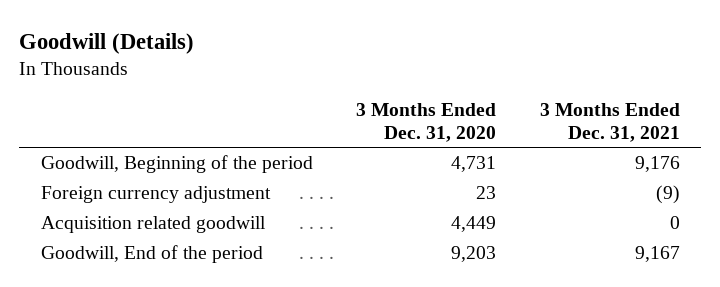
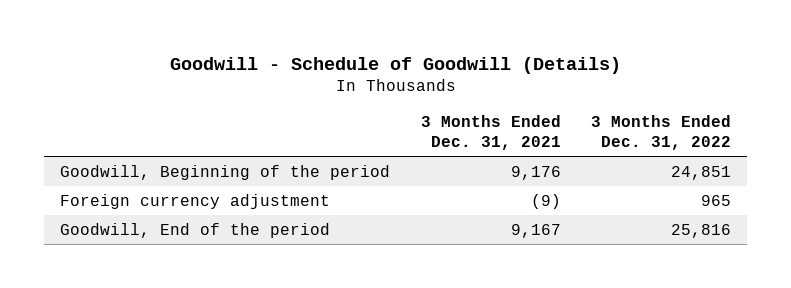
[18,33,194,55] Goodwill (Details) -> [169,56,621,74] Goodwill - Schedule of Goodwill (Details)
[356,102,497,142] 3 Months Ended Dec. 31, 2020 -> none
none -> [591,115,732,150] 3 Months Ended Dec. 31, 2022
[40,216,266,234] Acquisition related goodwill -> none

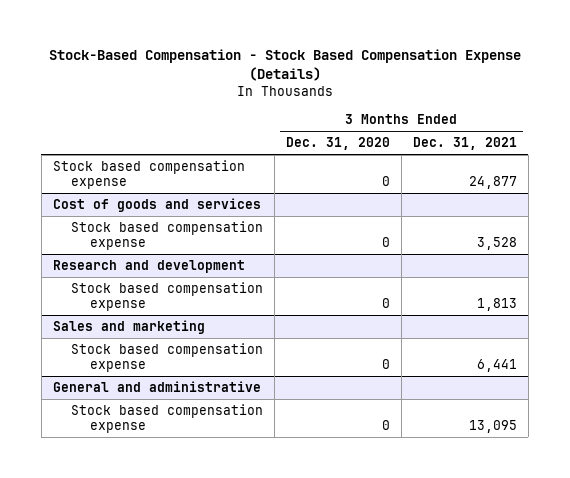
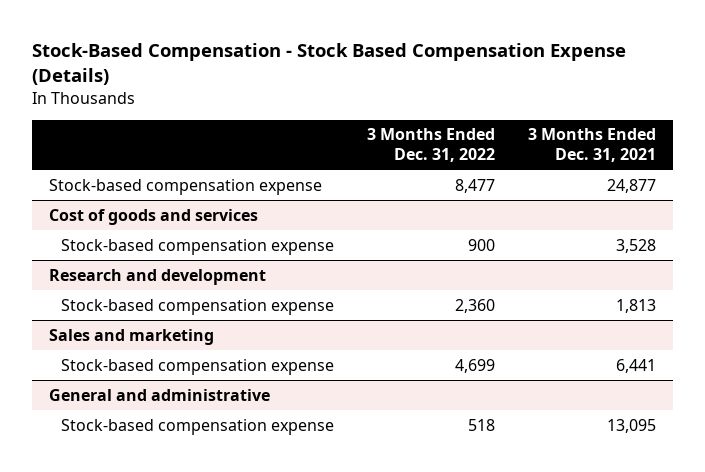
[286,137,391,151] Dec. 31, 2020 -> none
none -> [367,128,496,162] 3 Months Ended Dec. 31, 2022
[52,160,245,189] Stock based compensation expense -> [48,178,322,195] Stock-based compensation expense
[71,221,264,250] Stock based compensation expense -> [61,238,335,255] Stock-based compensation expense
[71,282,264,311] Stock based compensation expense -> [61,298,335,315] Stock-based compensation expense
[71,343,264,372] Stock based compensation expense -> [61,358,335,375] Stock-based compensation expense
[71,404,264,433] Stock based compensation expense -> [61,418,335,435] Stock-based compensation expense

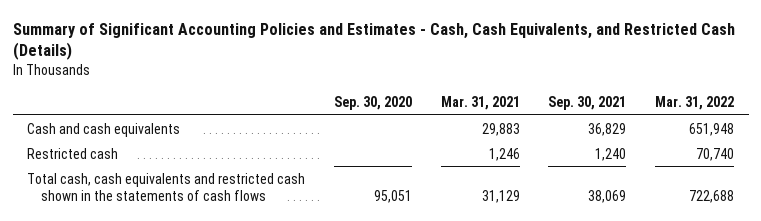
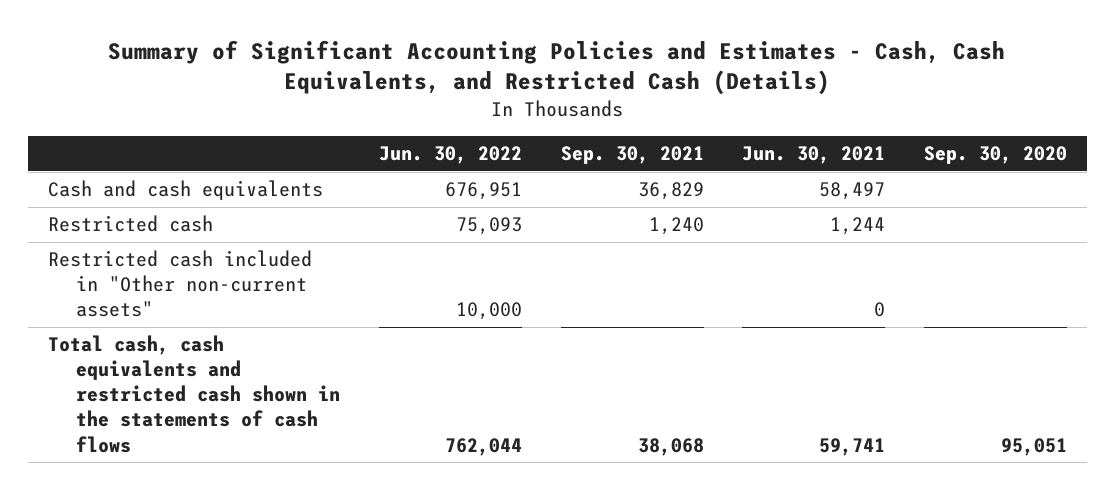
[440,95,520,110] Mar. 31, 2021 -> none
[655,95,735,110] Mar. 31, 2022 -> none
none -> [378,146,522,165] Jun. 30, 2022
none -> [742,146,886,165] Jun. 30, 2021
none -> [47,250,312,318] Restricted cash included in "Other non-current assets"
[588,189,627,203] 38,069 -> [637,437,704,456] 38,068

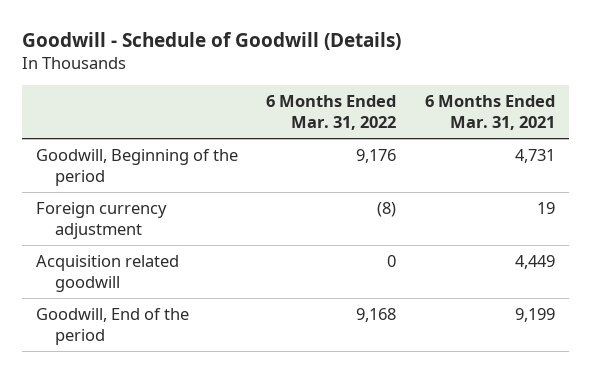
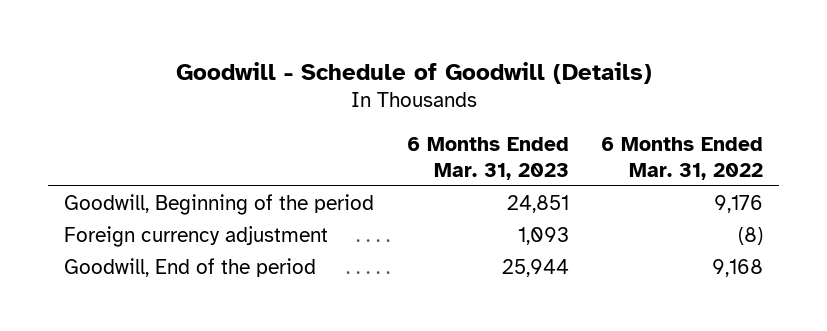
[424,95,555,131] 6 Months Ended Mar. 31, 2021 -> none
none -> [406,136,569,180] 6 Months Ended Mar. 31, 2023
[35,254,179,292] Acquisition related goodwill -> none

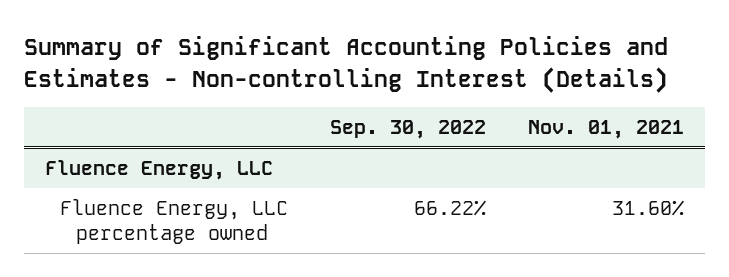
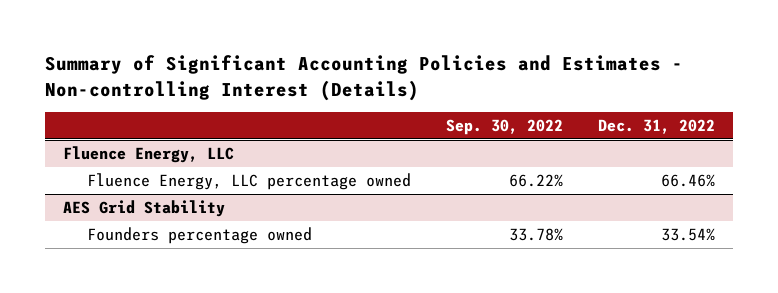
[527,120,684,140] Nov. 01, 2021 -> none
none -> [598,119,716,135] Dec. 31, 2022
none -> [62,200,225,218] AES Grid Stability
none -> [86,227,312,245] Founders percentage owned

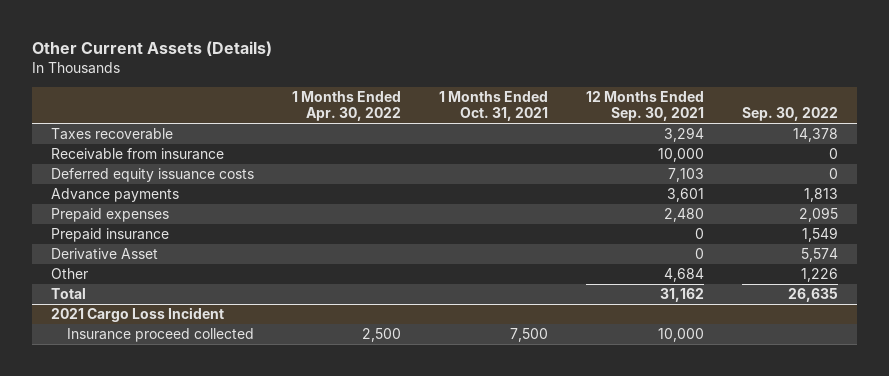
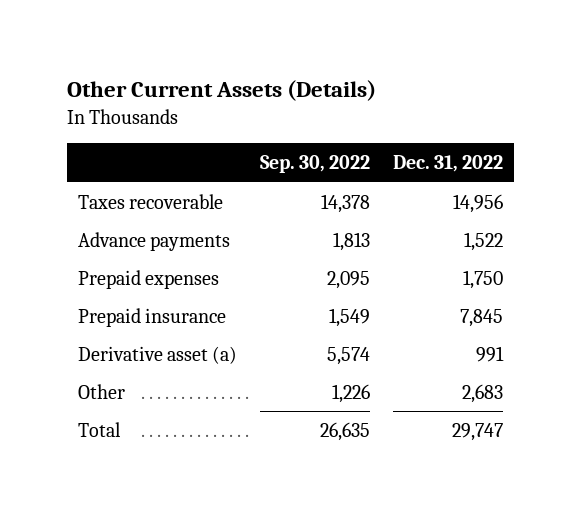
[292,90,402,122] 1 Months Ended Apr. 30, 2022 -> none
[439,90,549,122] 1 Months Ended Oct. 31, 2021 -> none
[586,90,705,122] 12 Months Ended Sep. 30, 2021 -> none
none -> [392,155,503,173] Dec. 31, 2022
[51,148,225,161] Receivable from insurance -> none
[51,168,255,183] Deferred equity issuance costs -> none
[51,248,159,261] Derivative Asset -> [78,345,238,364] Derivative asset (a)
[51,307,225,323] 2021 Cargo Loss Incident -> none
[67,328,255,343] Insurance proceed collected -> none

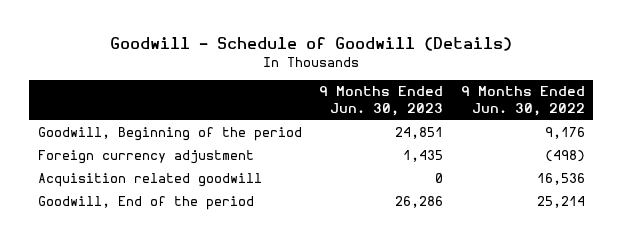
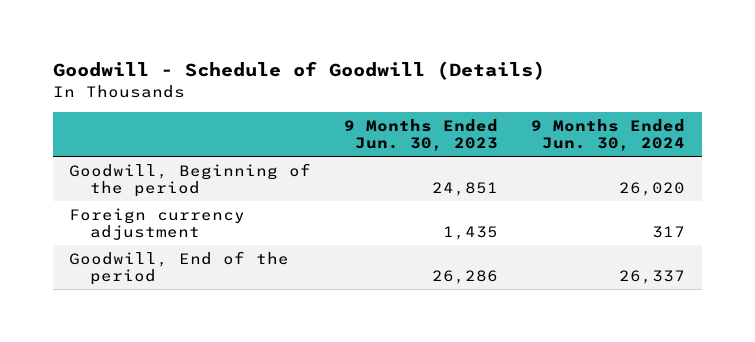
[460,86,585,116] 9 Months Ended Jun. 30, 2022 -> none
none -> [531,118,686,152] 9 Months Ended Jun. 30, 2024
[37,172,262,187] Acquisition related goodwill -> none

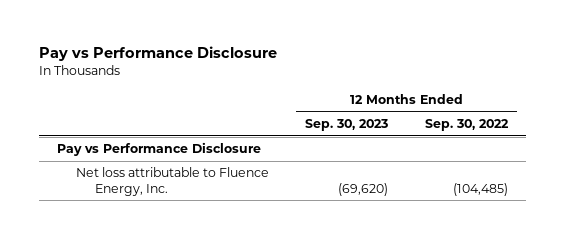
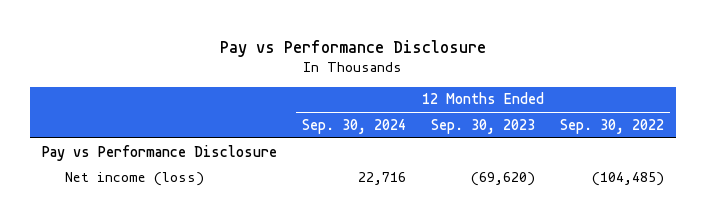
none -> [302,118,407,134] Sep. 30, 2024
[76,167,270,196] Net loss attributable to Fluence Energy, Inc. -> [64,171,204,186] Net income (loss)

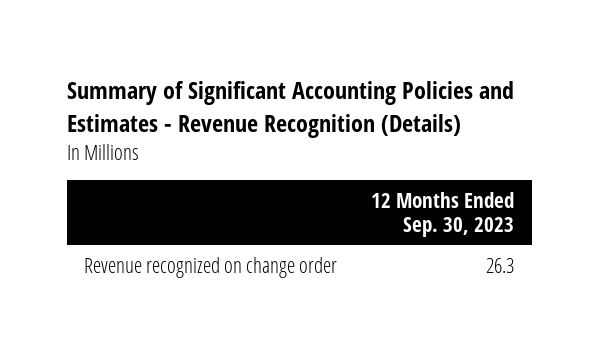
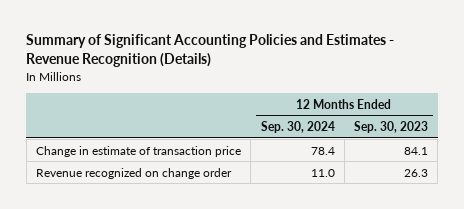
none -> [260,120,335,133] Sep. 30, 2024
none -> [36,145,242,157] Change in estimate of transaction price

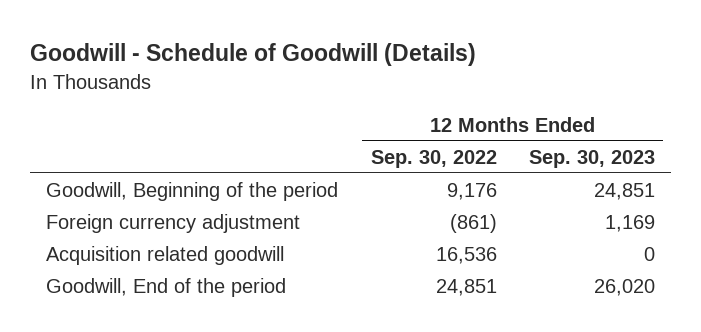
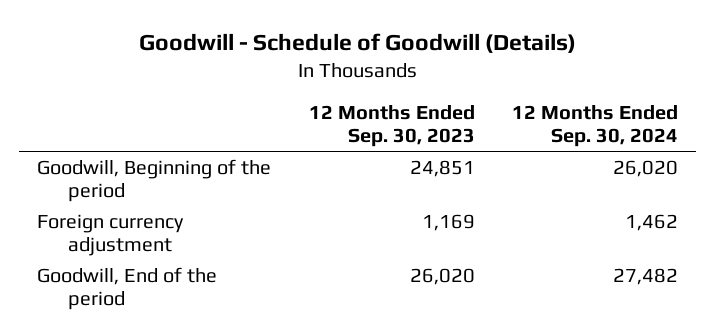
[370,149,497,168] Sep. 30, 2022 -> none
none -> [511,104,678,148] 12 Months Ended Sep. 30, 2024
[46,245,285,265] Acquisition related goodwill -> none

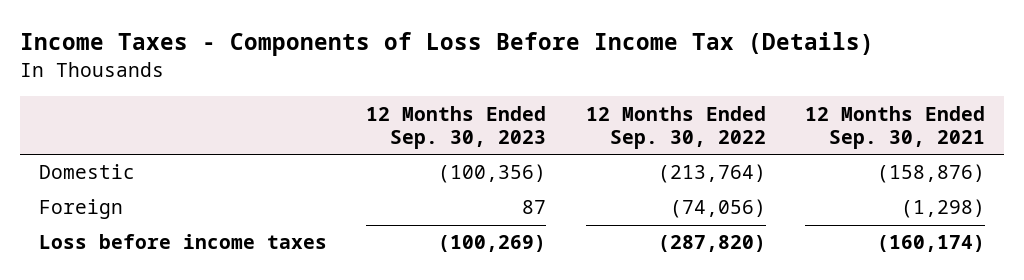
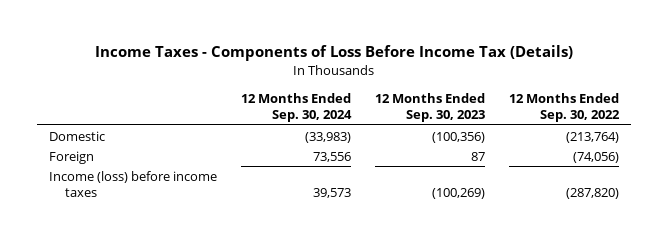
[804,105,985,149] 12 Months Ended Sep. 30, 2021 -> none
none -> [241,93,353,123] 12 Months Ended Sep. 30, 2024
[39,234,328,250] Loss before income taxes -> [48,170,217,197] Income (loss) before income taxes

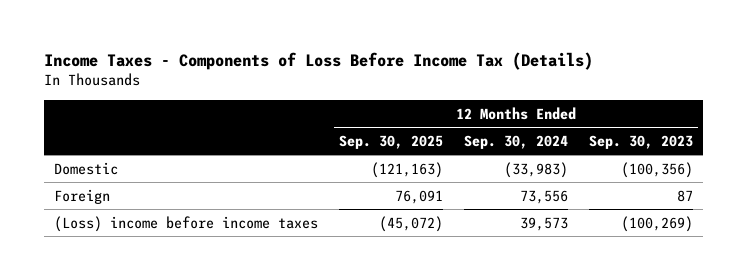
[509,93,621,123] 12 Months Ended Sep. 30, 2022 -> none
none -> [338,134,443,149] Sep. 30, 2025
[48,170,217,197] Income (loss) before income taxes -> [54,215,319,232] (Loss) income before income taxes

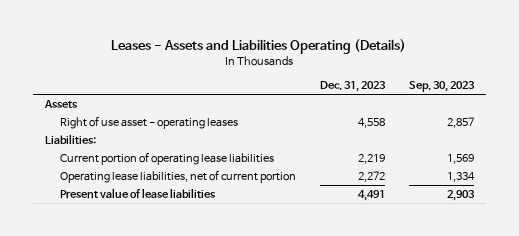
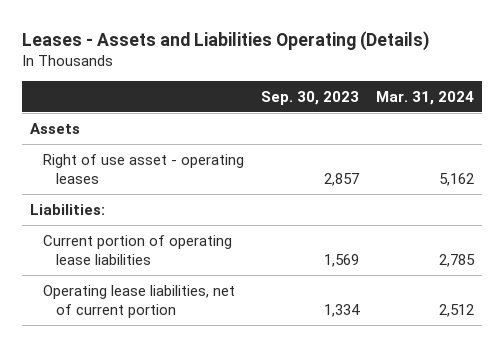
[320,81,387,93] Dec. 31, 2023 -> none
none -> [375,90,474,105] Mar. 31, 2024
[60,188,217,200] Present value of lease liabilities -> none

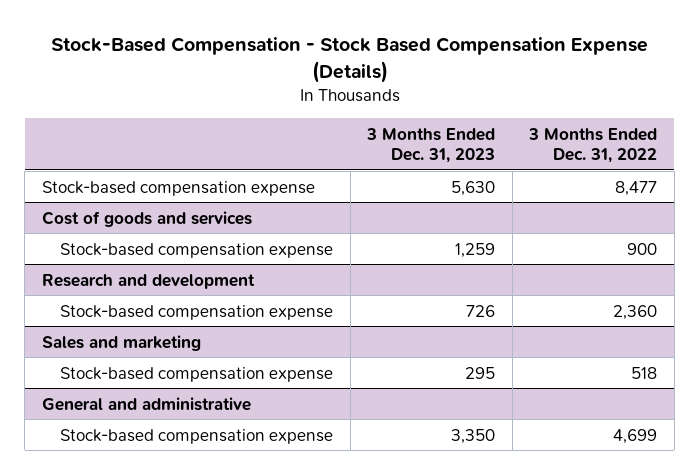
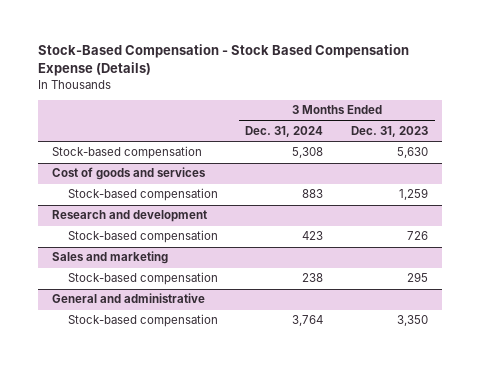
[528,127,658,163] 3 Months Ended Dec. 31, 2022 -> none
none -> [245,126,324,138] Dec. 31, 2024
[41,180,315,196] Stock-based compensation expense -> [51,146,202,160] Stock-based compensation
[60,242,334,258] Stock-based compensation expense -> [67,188,218,202] Stock-based compensation
[60,304,334,320] Stock-based compensation expense -> [67,230,218,244] Stock-based compensation
[60,366,334,382] Stock-based compensation expense -> [67,272,218,286] Stock-based compensation
[60,428,334,444] Stock-based compensation expense -> [67,314,218,328] Stock-based compensation

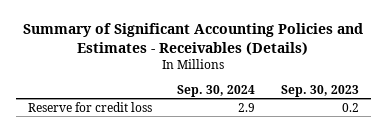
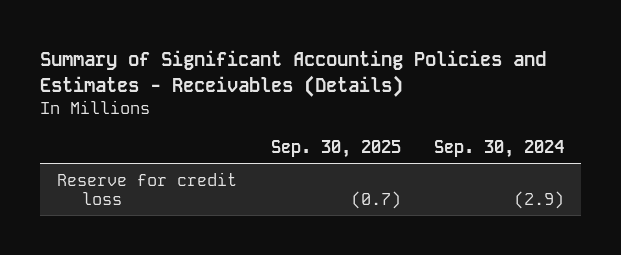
[280,85,359,98] Sep. 30, 2023 -> none
none -> [270,139,401,158] Sep. 30, 2025
[238,102,256,112] 2.9 -> [514,191,565,210] (2.9)

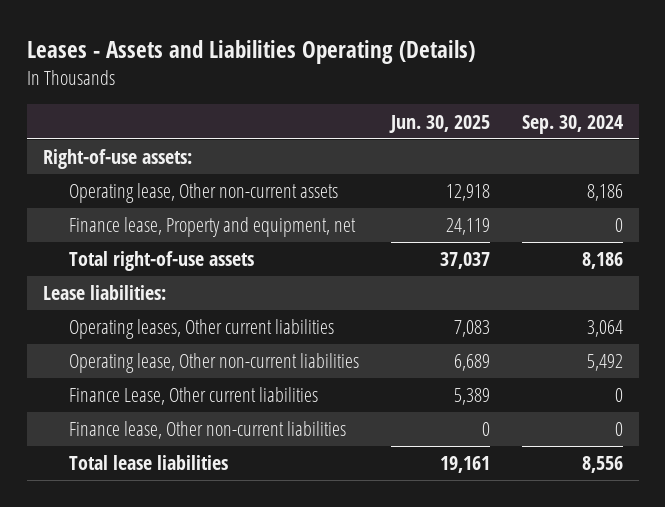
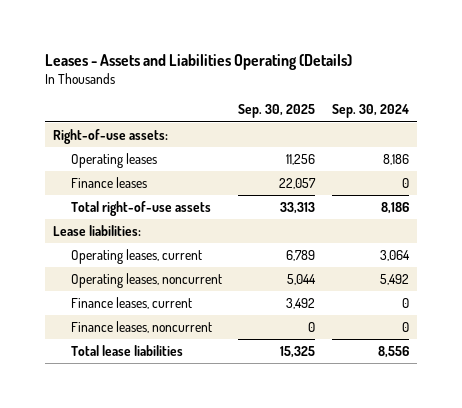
[389,114,491,133] Jun. 30, 2025 -> none
none -> [238,104,316,119] Sep. 30, 2025
[69,183,339,204] Operating lease, Other non-current assets -> [70,153,157,169] Operating leases
[69,217,357,238] Finance lease, Property and equipment, net -> [70,177,147,189] Finance leases
[69,319,335,340] Operating leases, Other current liabilities -> [70,249,202,265] Operating leases, current
[69,353,360,374] Operating lease, Other non-current liabilities -> [70,273,222,289] Operating leases, noncurrent
[69,387,319,406] Finance Lease, Other current liabilities -> [70,297,192,310] Finance leases, current
[69,421,347,440] Finance lease, Other non-current liabilities -> [70,321,212,334] Finance leases, noncurrent

